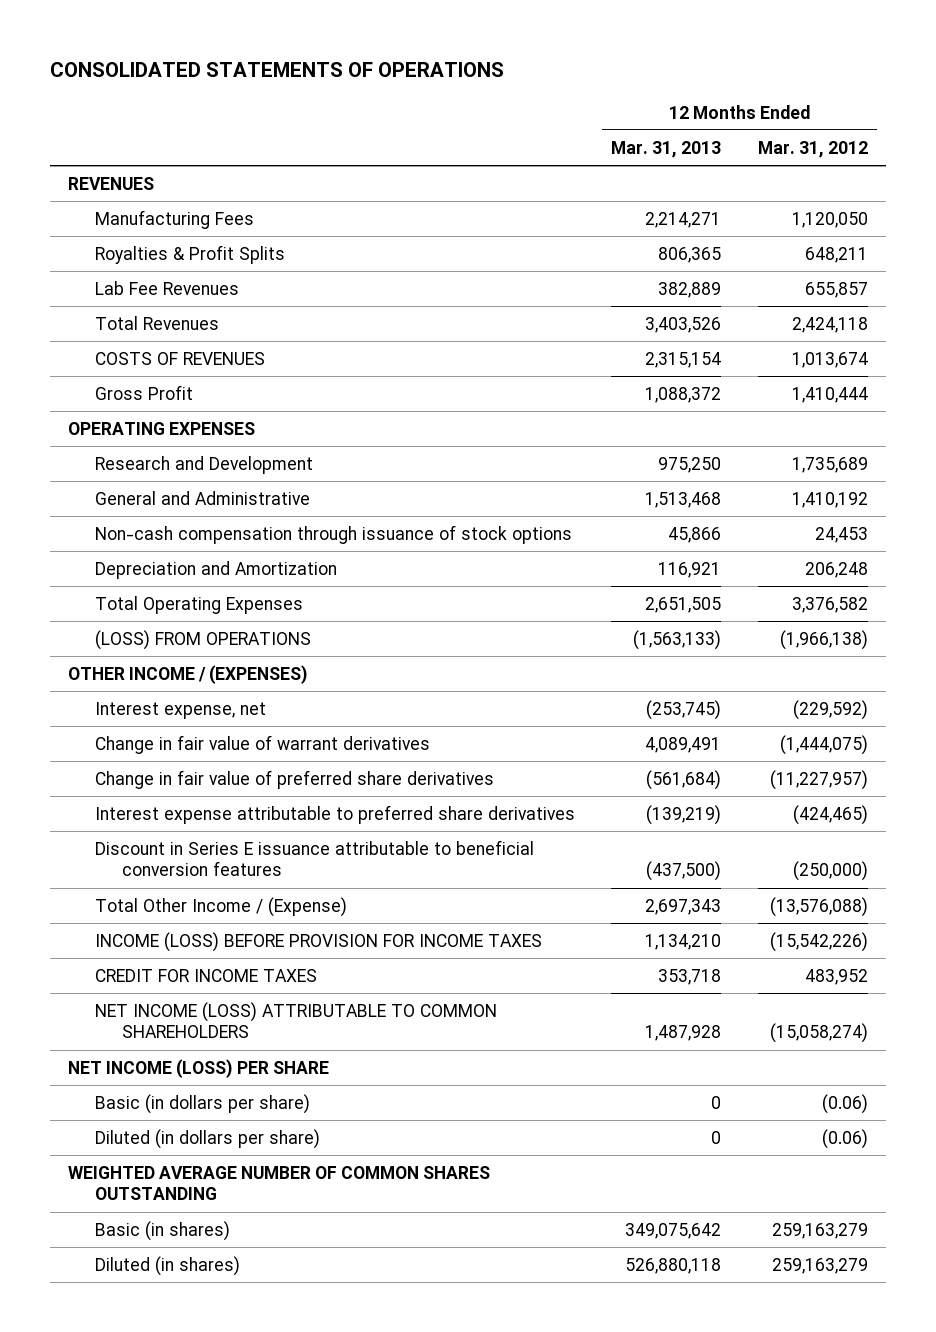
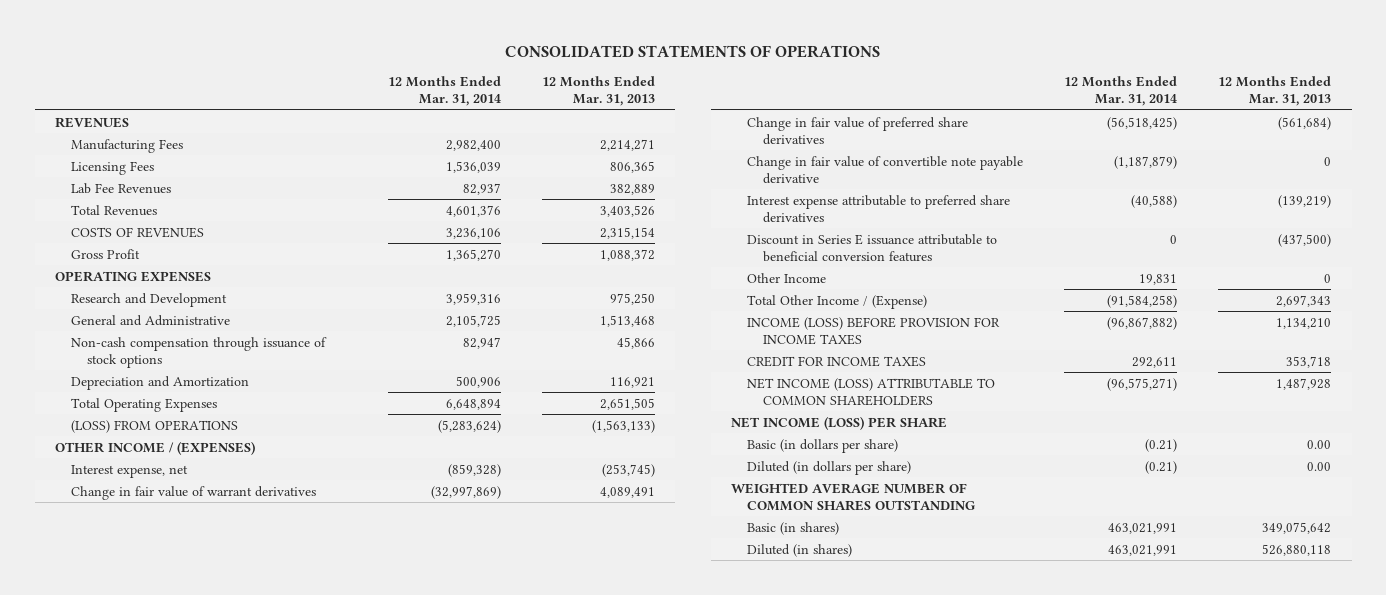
[757,140,868,158] Mar. 31, 2012 -> none
none -> [387,76,501,107] 12 Months Ended Mar. 31, 2014
[94,244,285,264] Royalties & Profit Splits -> [70,160,154,175] Licensing Fees
none -> [747,155,1024,184] Change in fair value of convertible note payable derivative
none -> [747,272,827,283] Other Income
[711,1095,722,1109] 0 -> [1307,439,1332,449] 0.00
[711,1130,722,1144] 0 -> [1307,461,1332,471] 0.00

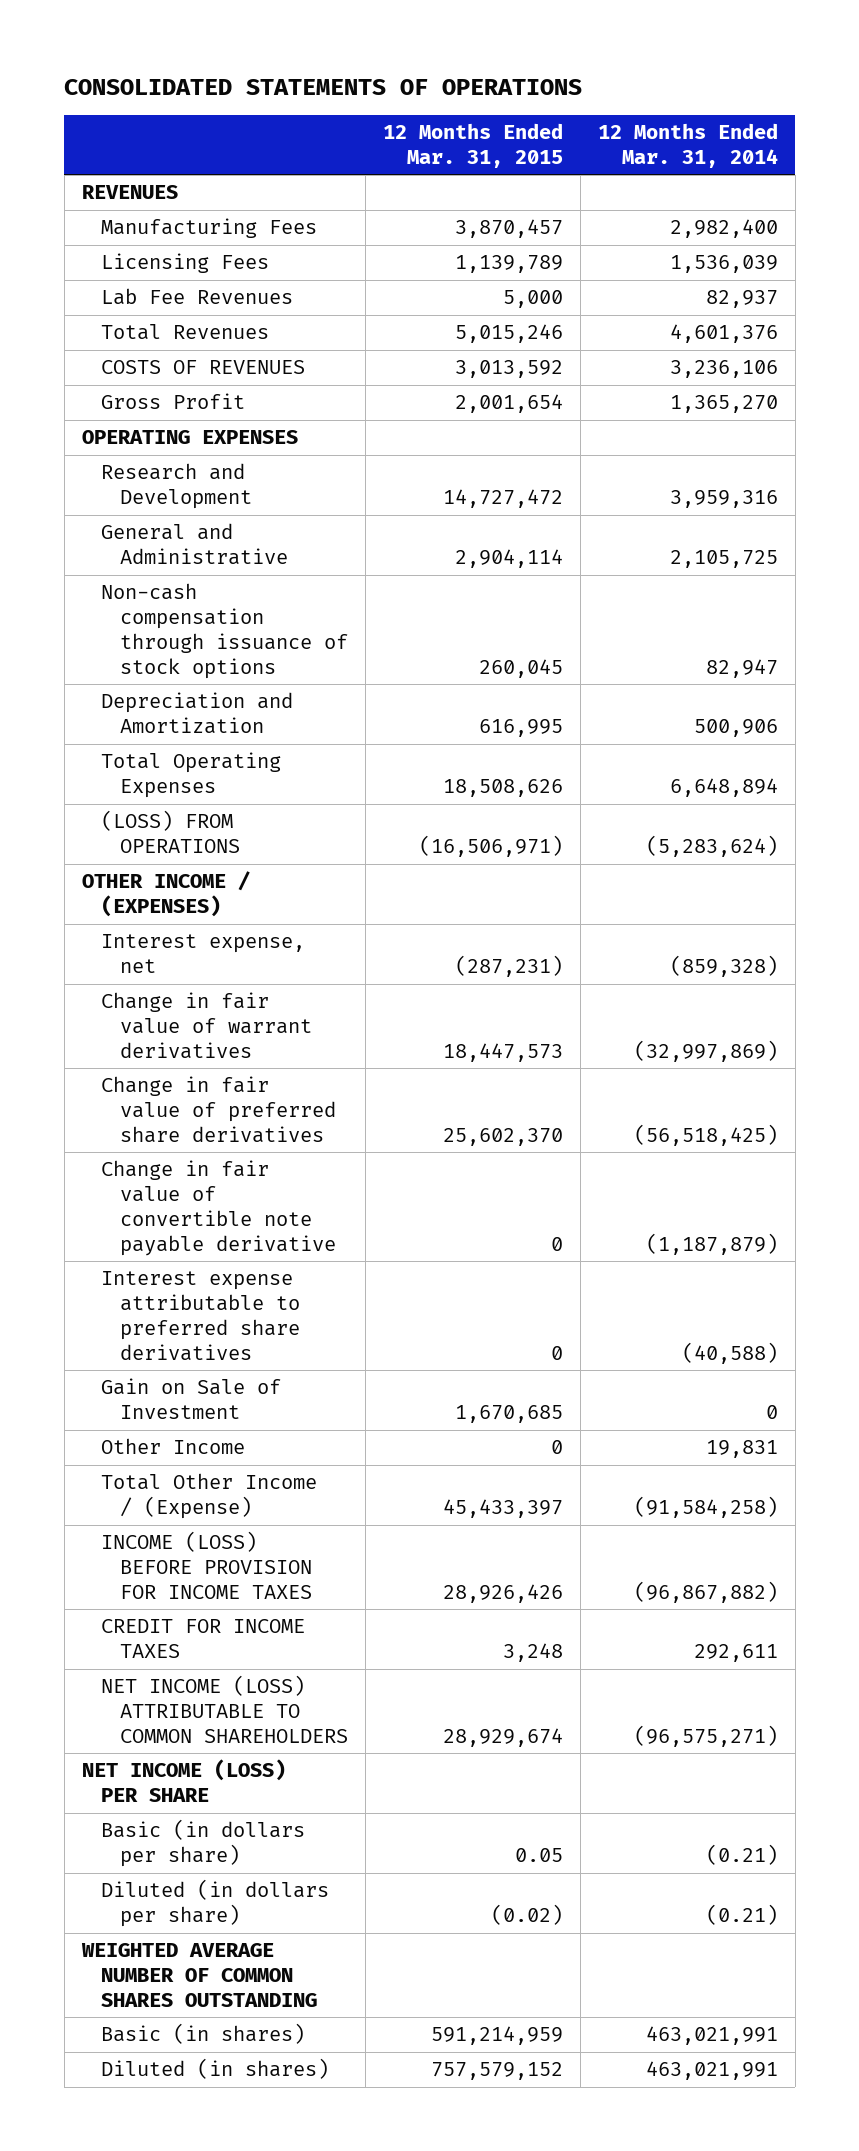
[541,76,655,107] 12 Months Ended Mar. 31, 2013 -> none
none -> [382,123,563,169] 12 Months Ended Mar. 31, 2015
[747,233,998,262] Discount in Series E issuance attributable to beneficial conversion features -> none
none -> [100,1378,281,1420] Gain on Sale of Investment

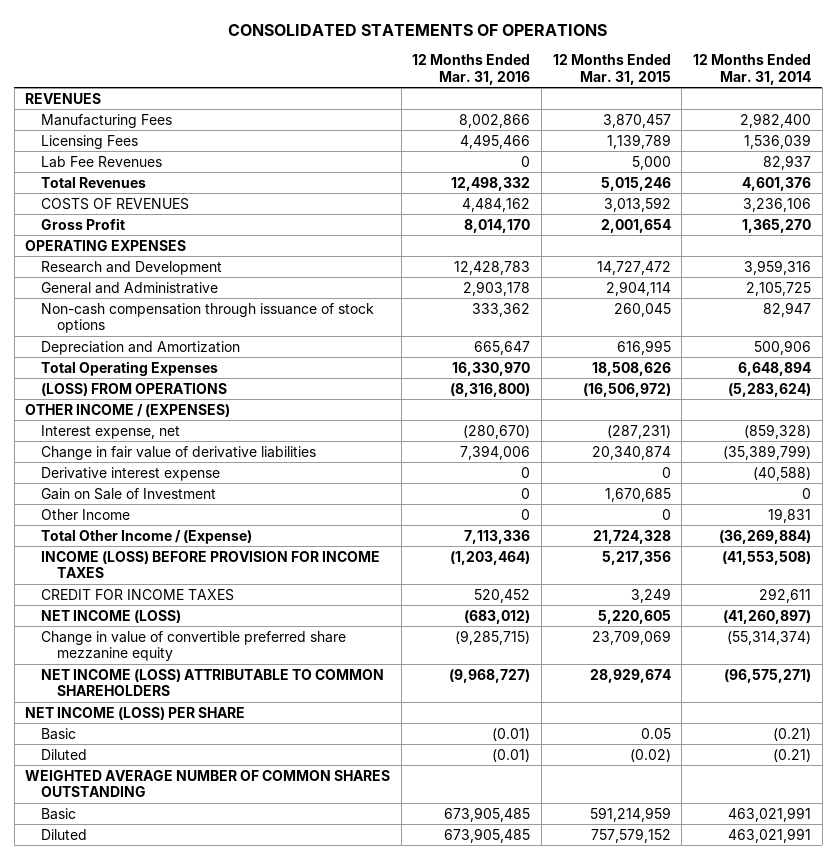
none -> [412,54,531,85] 12 Months Ended Mar. 31, 2016
[418,835,563,858] (16,506,971) -> [582,382,671,397] (16,506,972)
[100,1076,336,1144] Change in fair value of preferred share derivatives -> none
[100,1160,336,1256] Change in fair value of convertible note payable derivative -> none
[100,992,312,1060] Change in fair value of warrant derivatives -> [41,445,317,460] Change in fair value of derivative liabilities
[442,1043,563,1063] 18,447,573 -> [591,445,671,460] 20,340,874
[633,1040,778,1063] (32,997,869) -> [722,444,811,460] (35,389,799)
[100,1271,300,1361] Interest expense attributable to preferred share derivatives -> [41,466,221,481] Derivative interest expense
[442,1499,563,1519] 45,433,397 -> [592,529,671,544] 21,724,328
[633,1496,778,1519] (91,584,258) -> [718,529,811,544] (36,269,884)
[442,1584,563,1604] 28,926,426 -> [601,550,671,565] 5,217,356
[633,1581,778,1604] (96,867,882) -> [721,550,811,565] (41,553,508)
[502,1643,563,1663] 3,248 -> [630,587,671,603] 3,249
none -> [41,609,182,623] NET INCOME (LOSS)
none -> [41,630,347,662] Change in value of convertible preferred share mezzanine equity
[100,1819,305,1868] Basic (in dollars per share) -> [41,727,77,740] Basic
[100,1879,329,1928] Diluted (in dollars per share) -> [41,748,88,760] Diluted
[100,2023,305,2045] Basic (in shares) -> [41,807,77,820] Basic
[100,2058,329,2080] Diluted (in shares) -> [41,828,88,840] Diluted

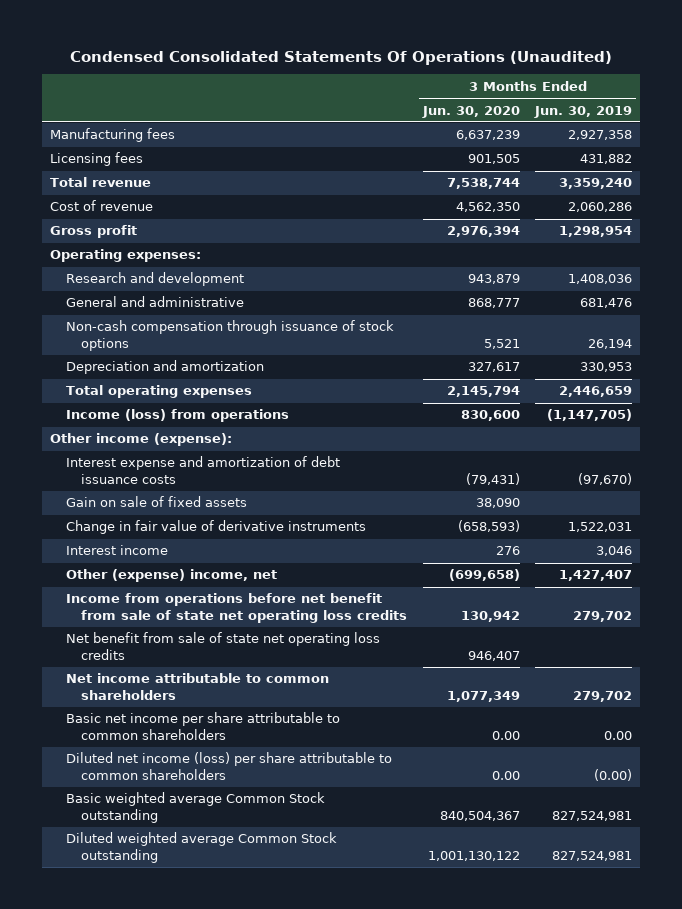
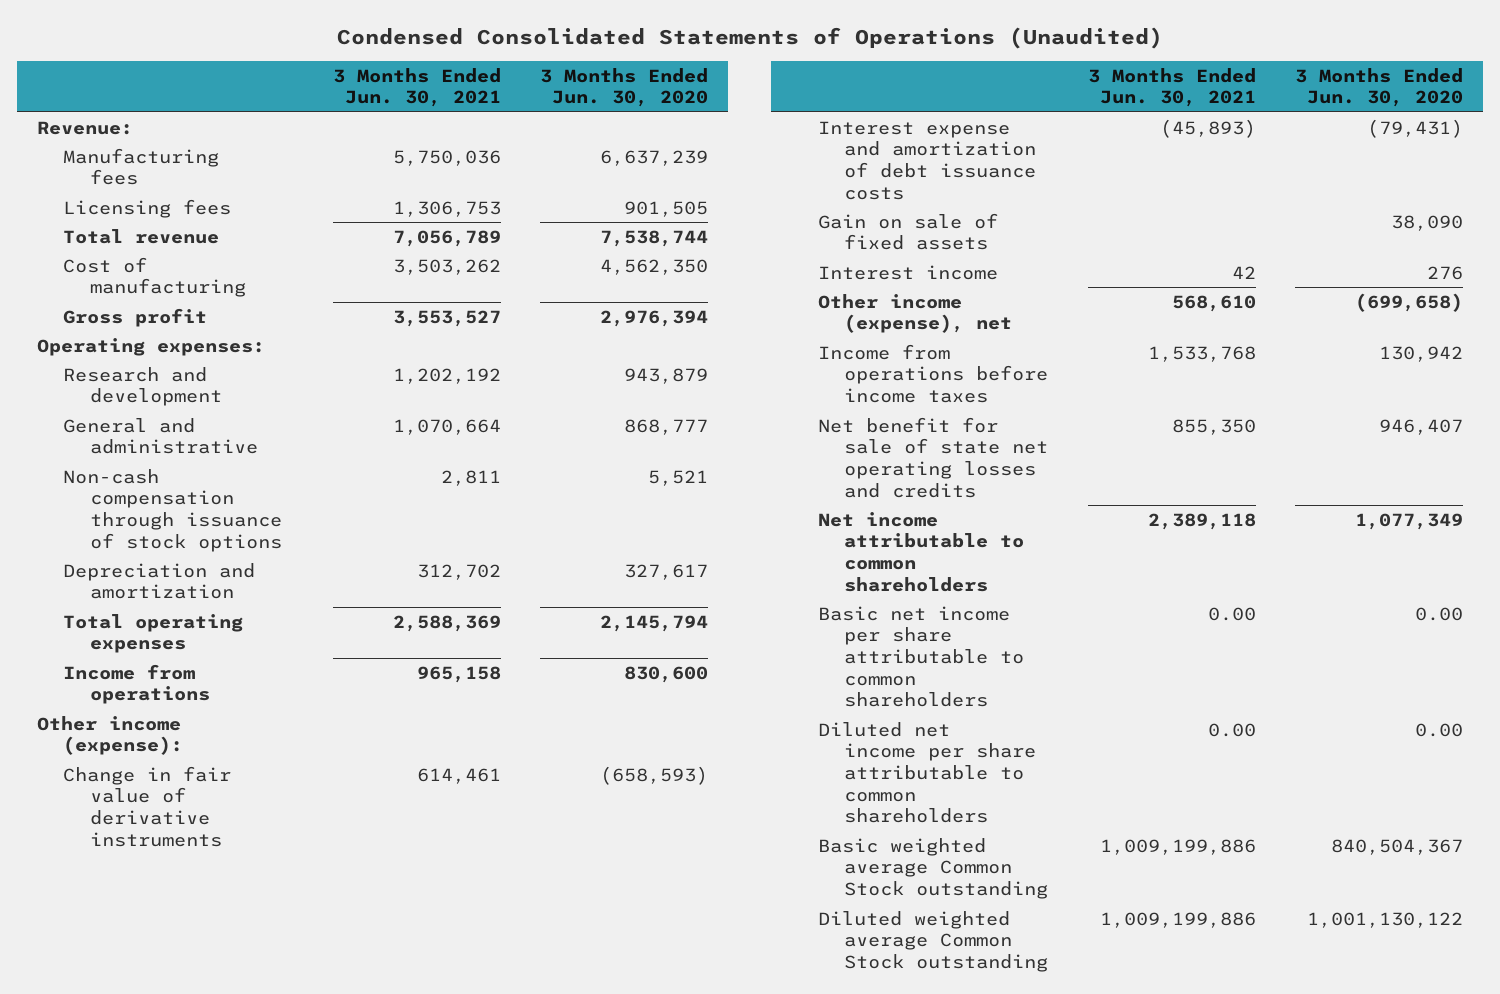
[70,50,613,65] Condensed Consolidated Statements Of Operations (Unaudited) -> [336,26,1163,49] Condensed Consolidated Statements of Operations (Unaudited)
[534,105,633,118] Jun. 30, 2019 -> none
none -> [333,67,502,108] 3 Months Ended Jun. 30, 2021
none -> [36,120,133,135] Revenue:
[49,200,153,212] Cost of revenue -> [63,256,246,298] Cost of manufacturing
[65,409,289,423] Income (loss) from operations -> [63,663,210,705] Income from operations
[65,520,366,535] Change in fair value of derivative instruments -> [63,765,232,847] Change in fair value of derivative instruments
[65,569,277,583] Other (expense) income, net -> [817,293,1013,334] Other income (expense), net
[65,593,408,623] Income from operations before net benefit from sale of state net operating loss credits -> [817,343,1049,404] Income from operations before income taxes
[65,632,380,660] Net benefit from sale of state net operating loss credits -> [817,416,1049,498] Net benefit for sale of state net operating losses and credits
[65,752,392,780] Diluted net income (loss) per share attributable to common shareholders -> [817,721,1037,824] Diluted net income per share attributable to common shareholders

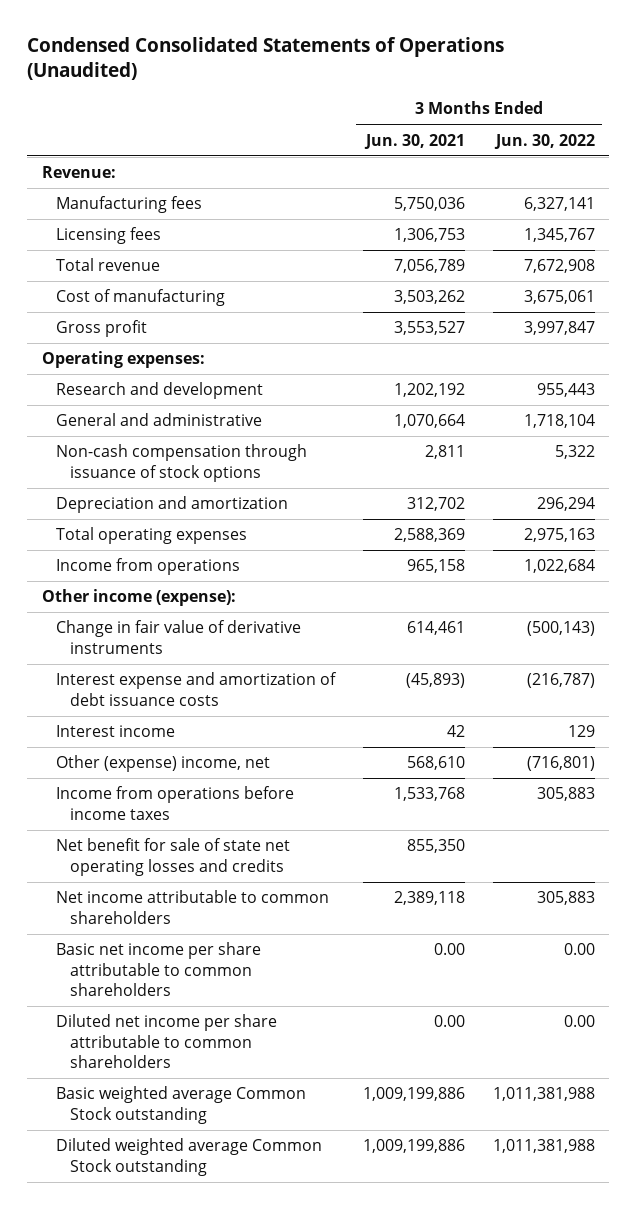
[540,67,709,108] 3 Months Ended Jun. 30, 2020 -> none
none -> [494,133,596,149] Jun. 30, 2022
[817,212,998,251] Gain on sale of fixed assets -> none
[817,293,1013,334] Other income (expense), net -> [55,755,270,773] Other (expense) income, net

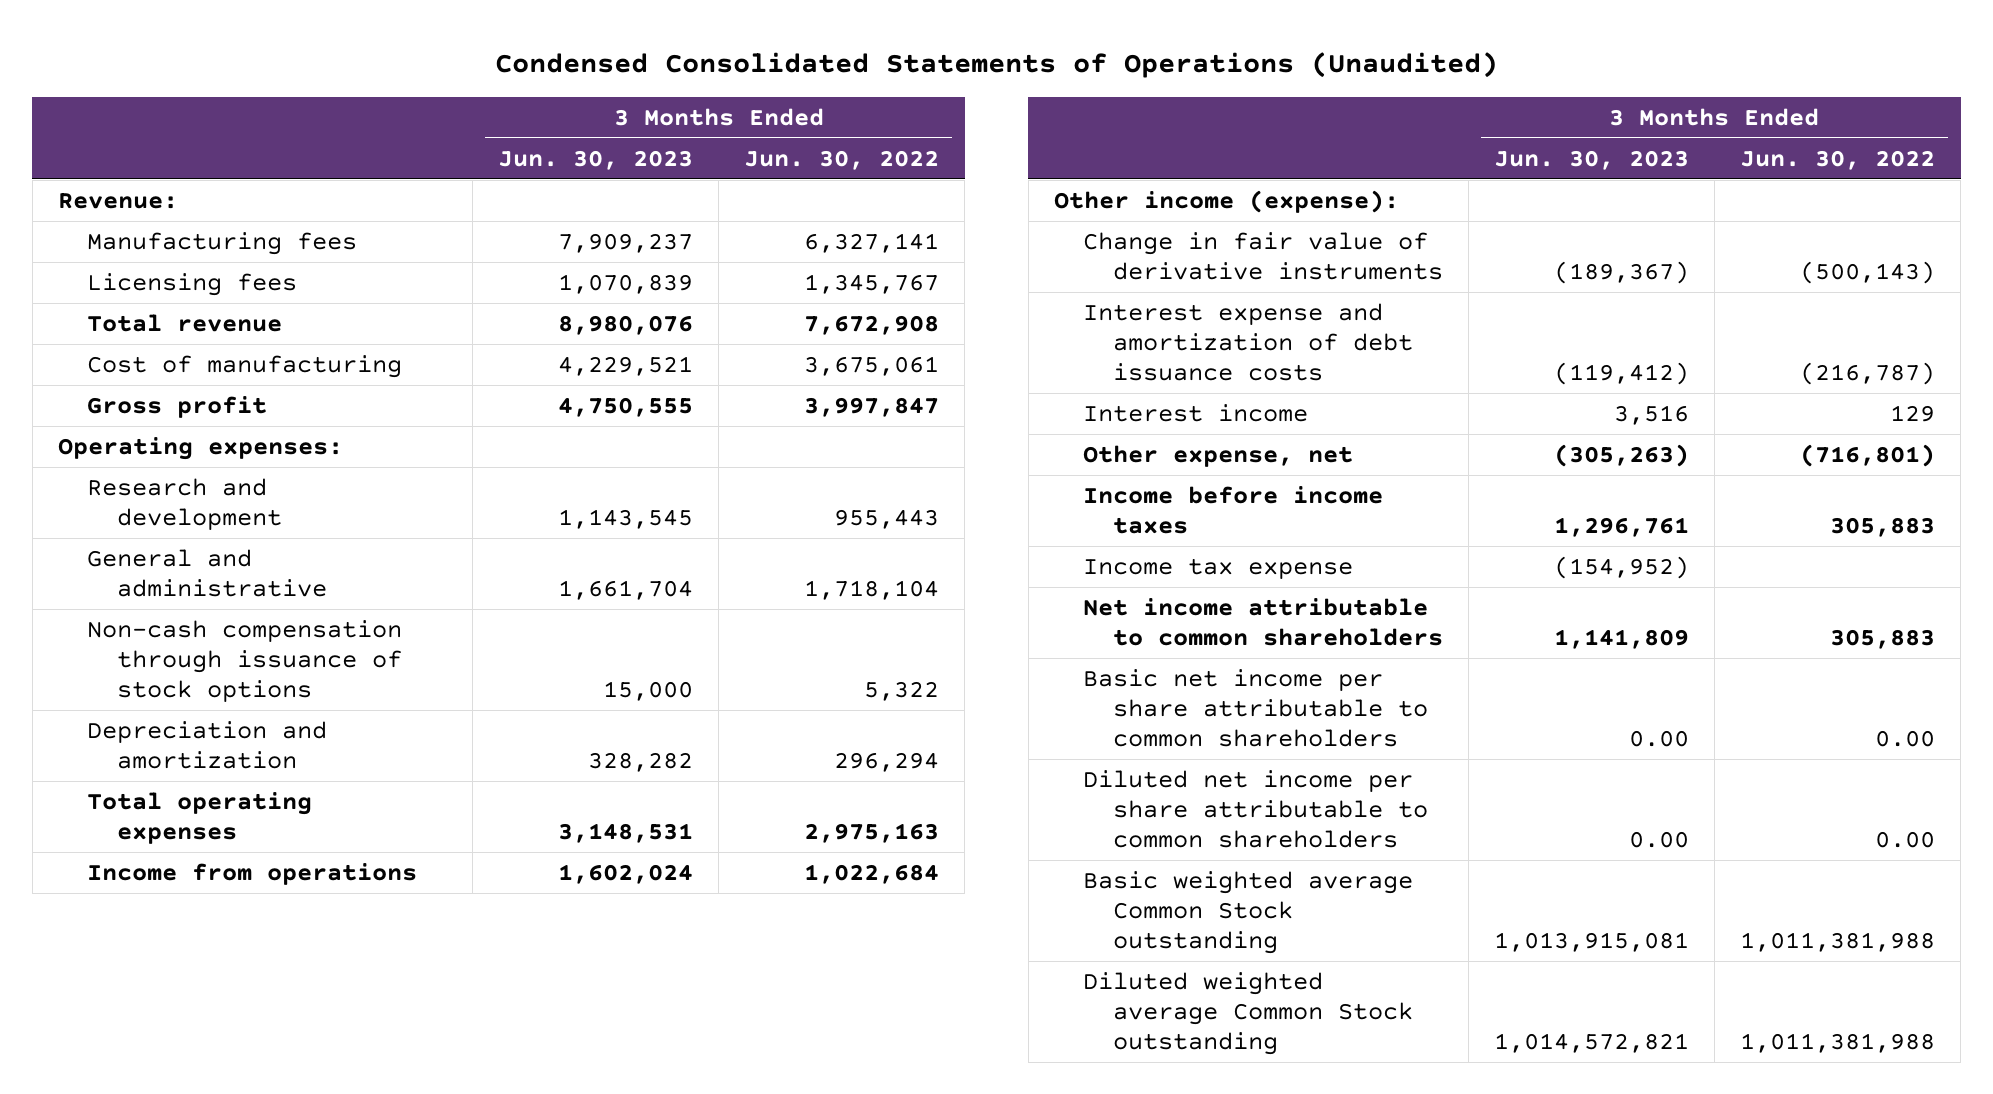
[363,133,465,149] Jun. 30, 2021 -> none
none -> [498,149,694,170] Jun. 30, 2023
[55,838,290,876] Net benefit for sale of state net operating losses and credits -> none
[55,755,270,773] Other (expense) income, net -> [1083,444,1354,467] Other expense, net
[55,786,294,820] Income from operations before income taxes -> [1083,485,1384,534] Income before income taxes
none -> [1083,557,1354,579] Income tax expense

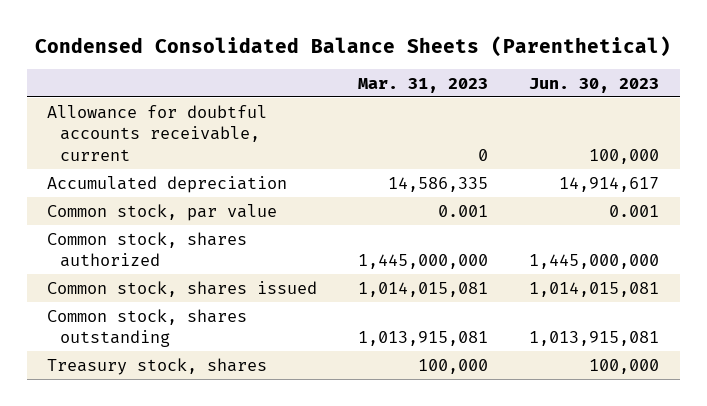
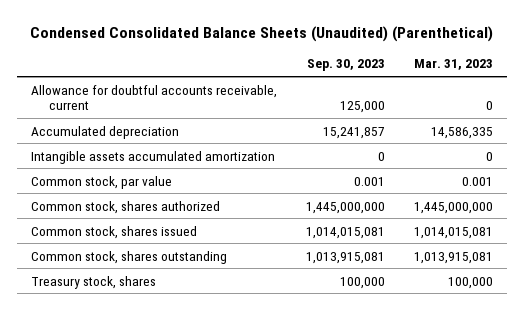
[35,35,672,57] Condensed Consolidated Balance Sheets (Parenthetical) -> [29,25,493,42] Condensed Consolidated Balance Sheets (Unaudited) (Parenthetical)
[529,78,660,94] Jun. 30, 2023 -> none
none -> [306,59,385,72] Sep. 30, 2023
none -> [31,150,276,164] Intangible assets accumulated amortization

